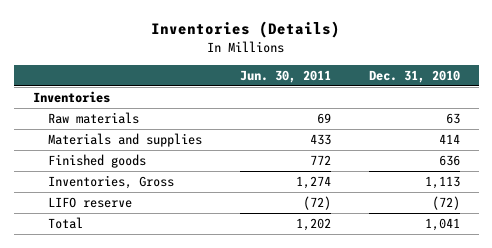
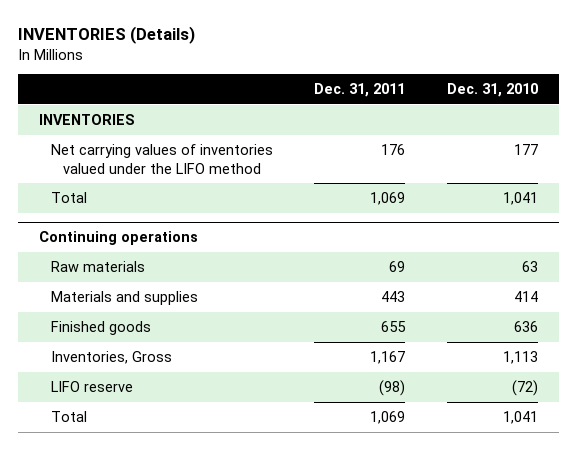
[151,21,341,39] Inventories (Details) -> [17,26,195,45] INVENTORIES (Details)
[239,69,331,83] Jun. 30, 2011 -> none
none -> [314,82,406,97] Dec. 31, 2011
[32,91,110,104] Inventories -> [38,113,135,125] INVENTORIES
none -> [50,143,273,174] Net carrying values of inventories valued under the LIFO method
none -> [50,191,87,203] Total
none -> [38,231,198,246] Continuing operations

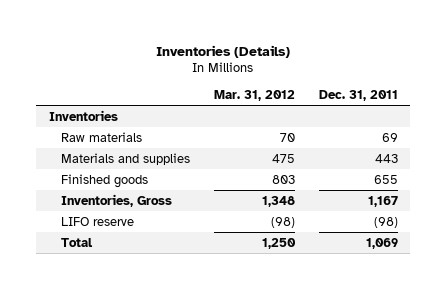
[17,26,195,45] INVENTORIES (Details) -> [156,44,291,58] Inventories (Details)
[447,82,539,97] Dec. 31, 2010 -> none
none -> [213,90,295,102] Mar. 31, 2012
[50,143,273,174] Net carrying values of inventories valued under the LIFO method -> none
[50,191,87,203] Total -> none
[38,231,198,246] Continuing operations -> none
[38,113,135,125] INVENTORIES -> [48,109,118,121] Inventories

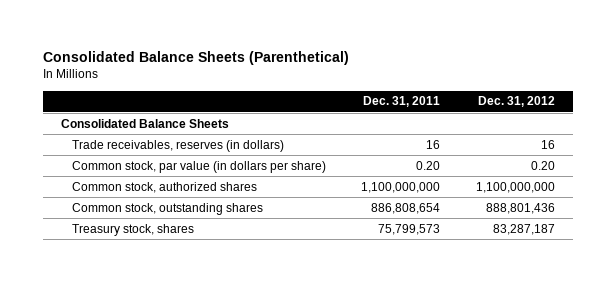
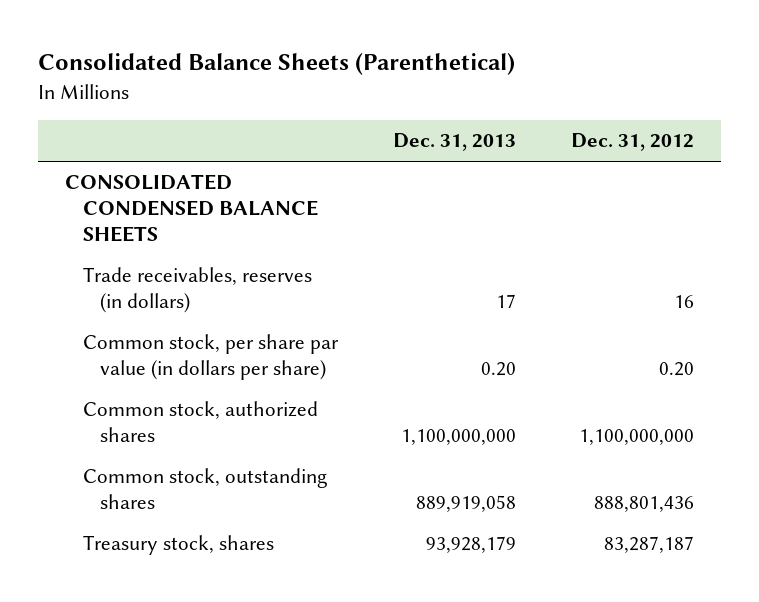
[363,96,441,108] Dec. 31, 2011 -> none
none -> [392,133,516,152] Dec. 31, 2013
[60,118,229,128] Consolidated Balance Sheets -> [65,174,318,243] CONSOLIDATED CONDENSED BALANCE SHEETS
[71,160,326,173] Common stock, par value (in dollars per share) -> [82,334,339,381] Common stock, per share par value (in dollars per share)

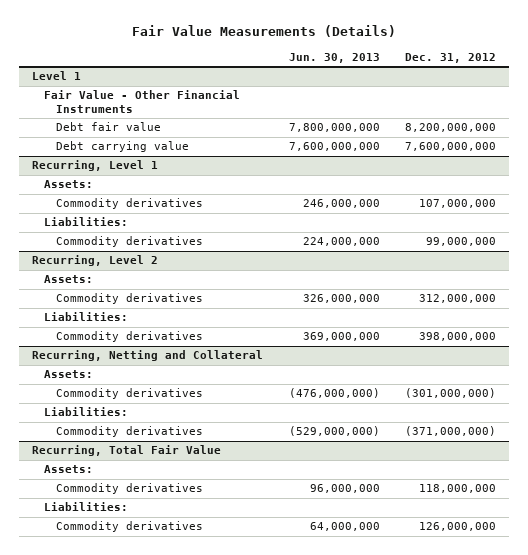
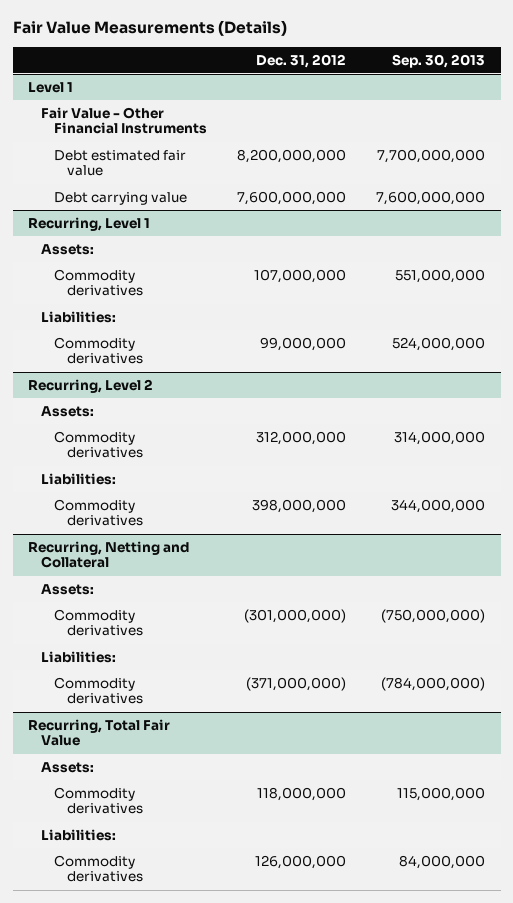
[288,52,380,63] Jun. 30, 2013 -> none
none -> [392,53,486,68] Sep. 30, 2013
[56,122,162,132] Debt fair value -> [54,149,187,177] Debt estimated fair value

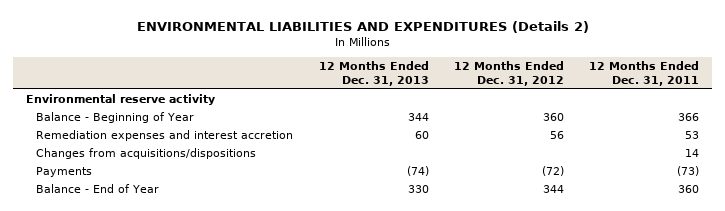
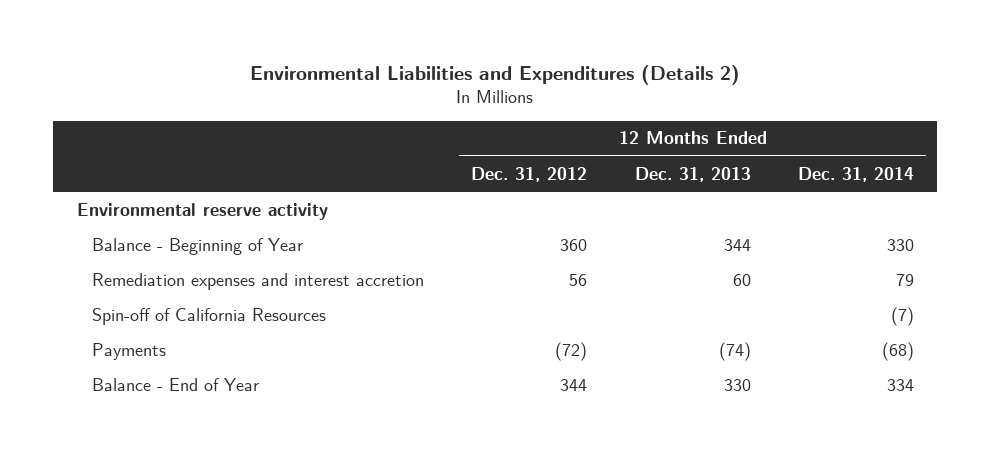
[136,20,589,33] ENVIRONMENTAL LIABILITIES AND EXPENDITURES (Details 2) -> [250,64,741,85] Environmental Liabilities and Expenditures (Details 2)
[589,61,700,86] 12 Months Ended Dec. 31, 2011 -> none
none -> [797,166,914,182] Dec. 31, 2014
[36,148,257,160] Changes from acquisitions/dispositions -> [92,307,327,325] Spin-off of California Resources

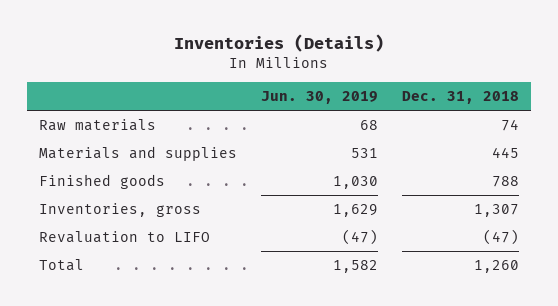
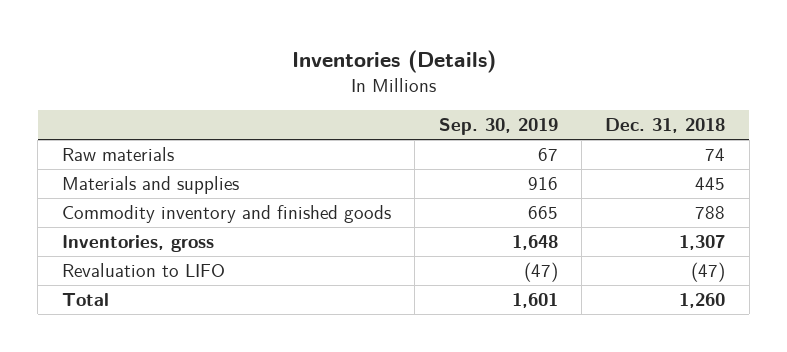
[260,91,378,105] Jun. 30, 2019 -> none
none -> [438,118,558,136] Sep. 30, 2019
[38,174,165,190] Finished goods -> [61,205,391,224] Commodity inventory and finished goods

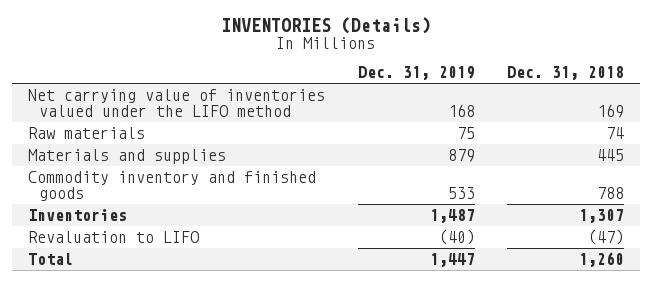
[291,49,496,73] Inventories (Details) -> [221,16,432,34] INVENTORIES (Details)
[438,118,558,136] Sep. 30, 2019 -> none
none -> [357,66,475,81] Dec. 31, 2019
none -> [28,88,326,118] Net carrying value of inventories valued under the LIFO method
[61,235,214,253] Inventories, gross -> [28,208,128,221] Inventories

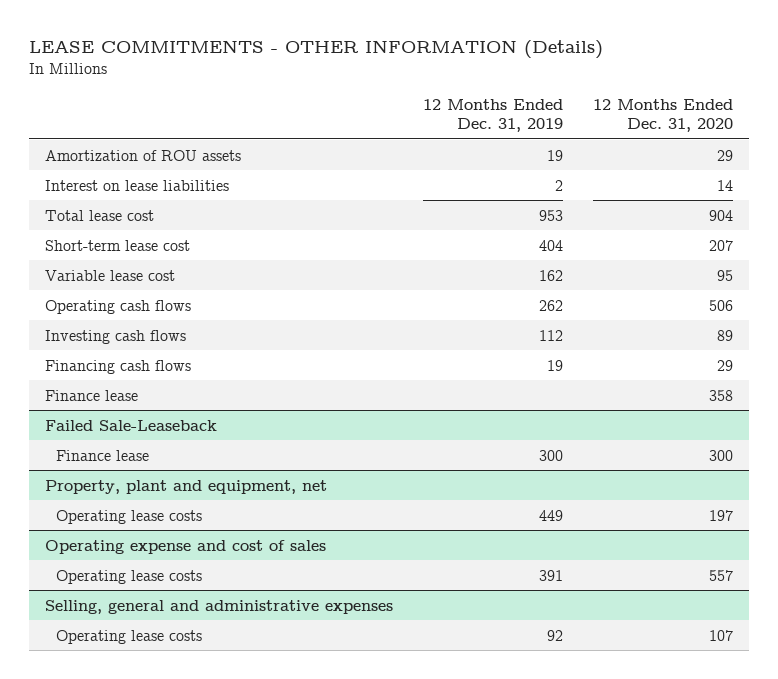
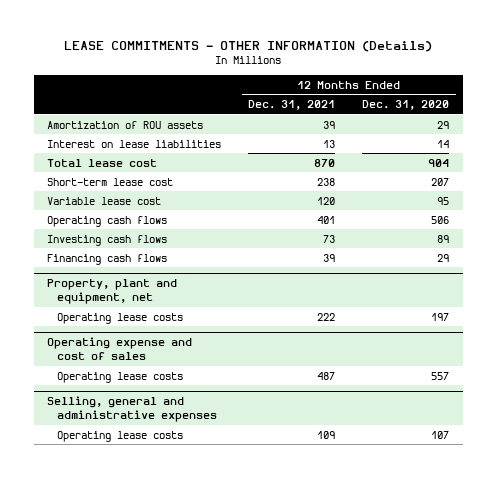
[423,99,564,132] 12 Months Ended Dec. 31, 2019 -> none
none -> [248,100,336,111] Dec. 31, 2021
[44,389,138,401] Finance lease -> none
[44,419,217,431] Failed Sale-Leaseback -> none
[56,449,150,461] Finance lease -> none

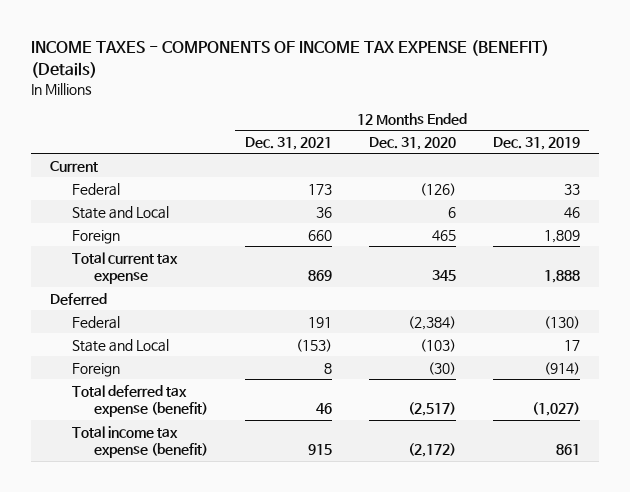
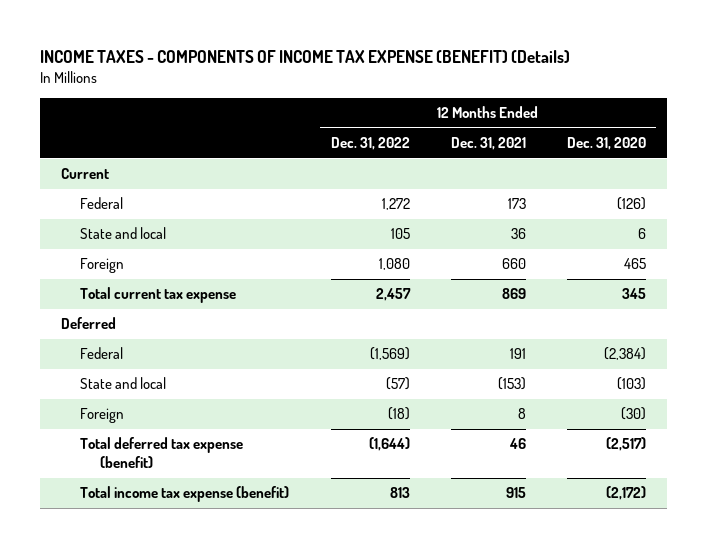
[493,137,581,151] Dec. 31, 2019 -> none
none -> [330,137,410,151] Dec. 31, 2022
[71,205,169,219] State and Local -> [80,227,167,240] State and local
[71,338,169,352] State and Local -> [80,377,167,390] State and local

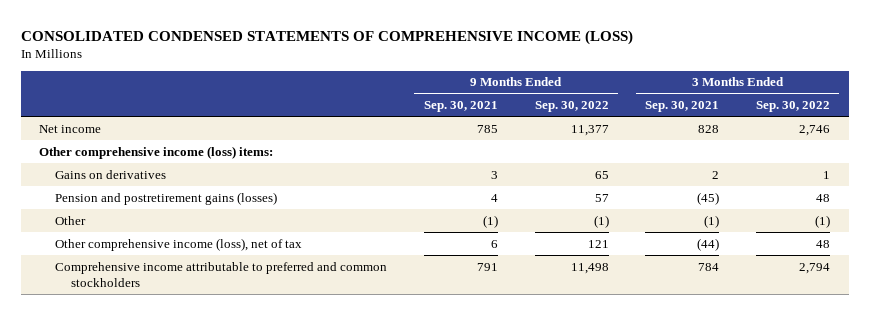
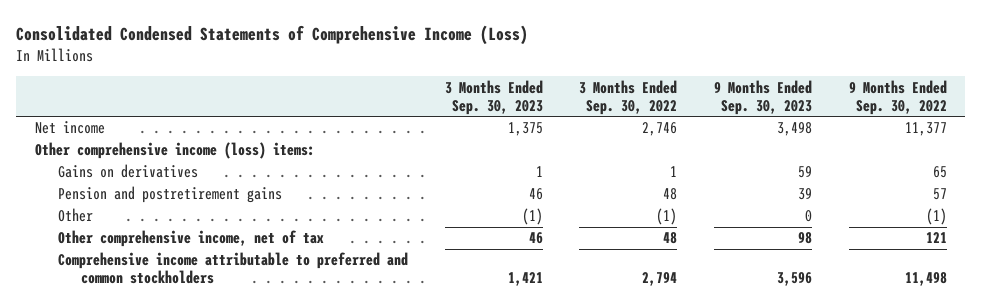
[20,29,633,45] CONSOLIDATED CONDENSED STATEMENTS OF COMPREHENSIVE INCOME (LOSS) -> [16,25,529,46] Consolidated Condensed Statements of Comprehensive Income (Loss)
[423,101,498,113] Sep. 30, 2021 -> none
[645,101,720,113] Sep. 30, 2021 -> none
none -> [444,79,543,115] 3 Months Ended Sep. 30, 2023
none -> [714,79,813,115] 9 Months Ended Sep. 30, 2023
[54,191,277,205] Pension and postretirement gains (losses) -> [57,186,282,204] Pension and postretirement gains
[54,237,302,251] Other comprehensive income (loss), net of tax -> [57,230,324,248] Other comprehensive income, net of tax

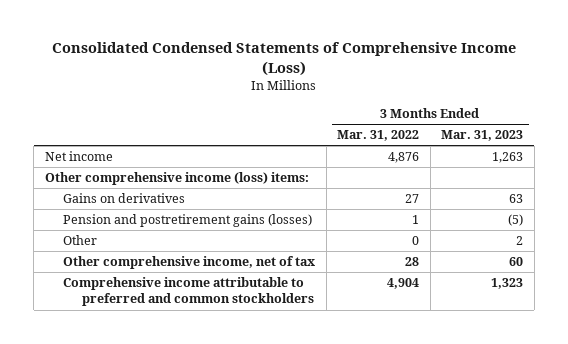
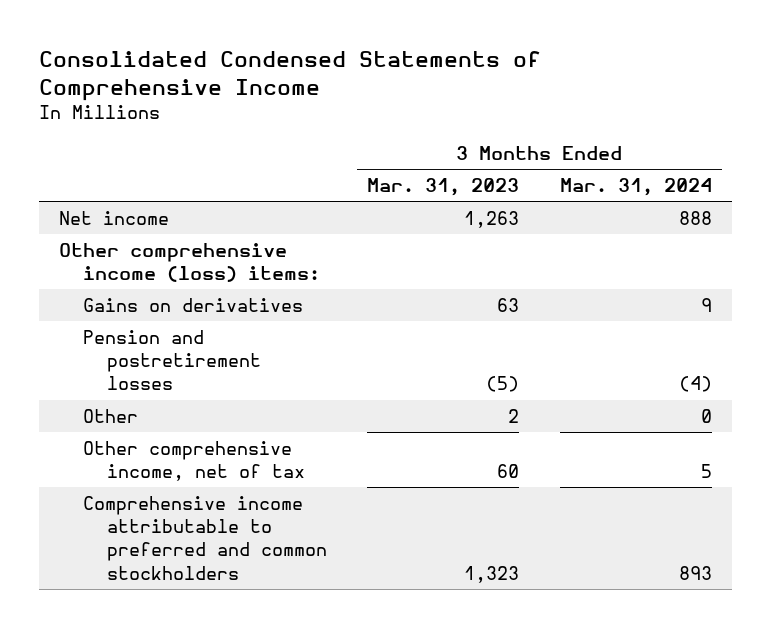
[51,42,516,76] Consolidated Condensed Statements of Comprehensive Income (Loss) -> [38,50,541,101] Consolidated Condensed Statements of Comprehensive Income
[337,130,420,142] Mar. 31, 2022 -> none
none -> [559,177,712,196] Mar. 31, 2024
[63,214,313,228] Pension and postretirement gains (losses) -> [83,329,262,391] Pension and postretirement losses

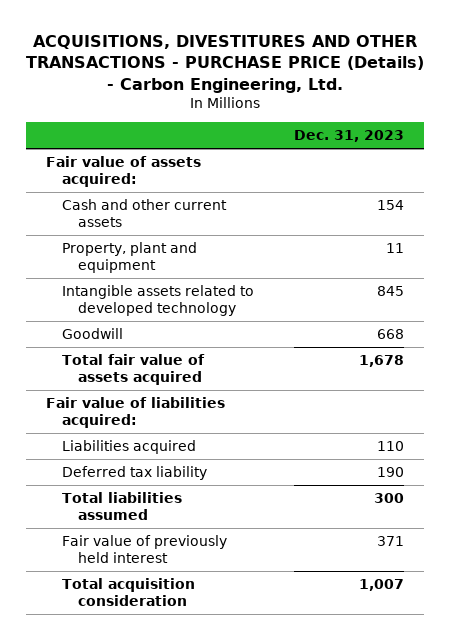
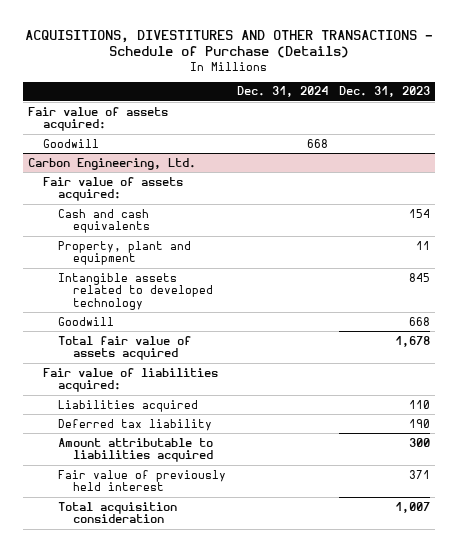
[25,35,424,93] ACQUISITIONS, DIVESTITURES AND OTHER TRANSACTIONS - PURCHASE PRICE (Details) - Carbon Engineering, Ltd. -> [24,29,433,59] ACQUISITIONS, DIVESTITURES AND OTHER TRANSACTIONS - Schedule of Purchase (Details)
none -> [236,86,328,98] Dec. 31, 2024
none -> [43,138,100,148] Goodwill
none -> [28,157,197,170] Carbon Engineering, Ltd.
none -> [43,176,184,202] Fair value of assets acquired:
[62,199,228,228] Cash and other current assets -> [58,208,150,234] Cash and cash equivalents
[62,492,183,521] Total liabilities assumed -> [58,437,214,463] Amount attributable to liabilities acquired

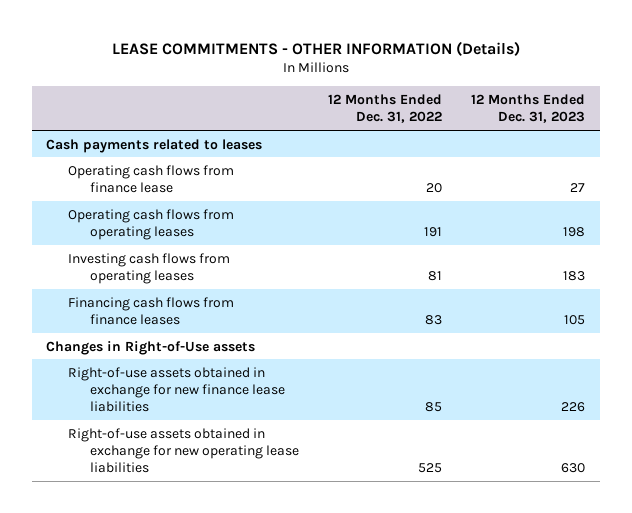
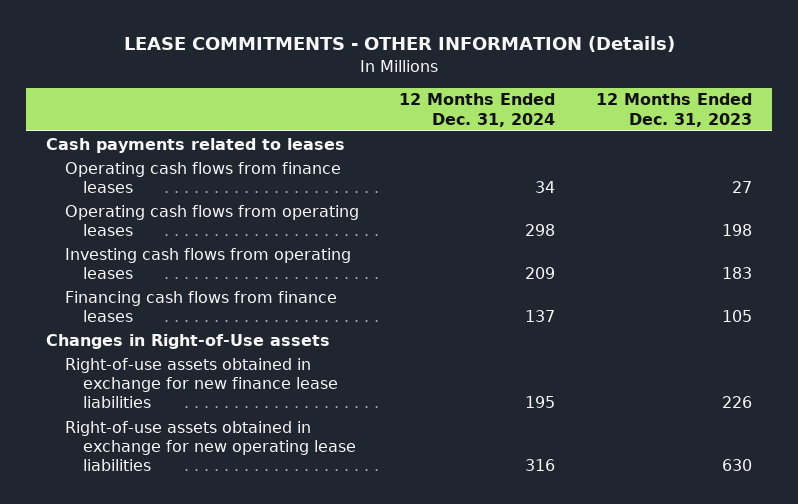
[328,93,443,124] 12 Months Ended Dec. 31, 2022 -> none
none -> [399,93,556,127] 12 Months Ended Dec. 31, 2024
[68,164,235,193] Operating cash flows from finance lease -> [64,161,341,194] Operating cash flows from finance leases

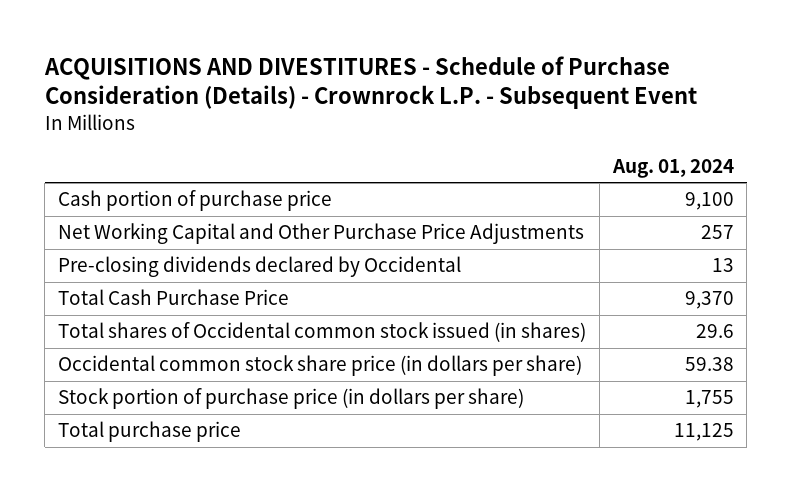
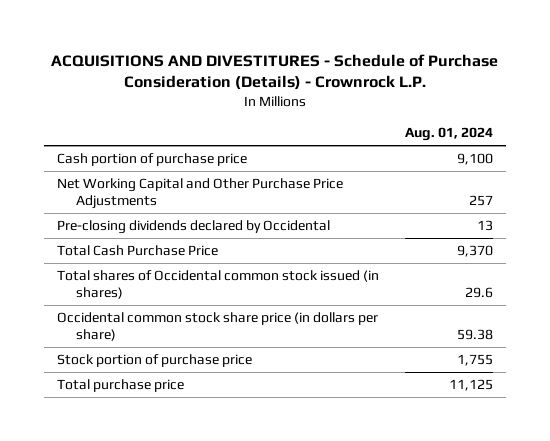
[43,55,697,110] ACQUISITIONS AND DIVESTITURES - Schedule of Purchase Consideration (Details) - Crownrock L.P. - Subsequent Event -> [51,53,499,91] ACQUISITIONS AND DIVESTITURES - Schedule of Purchase Consideration (Details) - Crownrock L.P.
[58,388,525,410] Stock portion of purchase price (in dollars per share) -> [57,353,253,367] Stock portion of purchase price

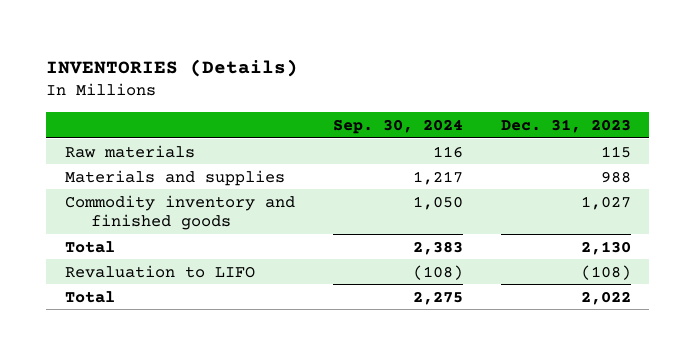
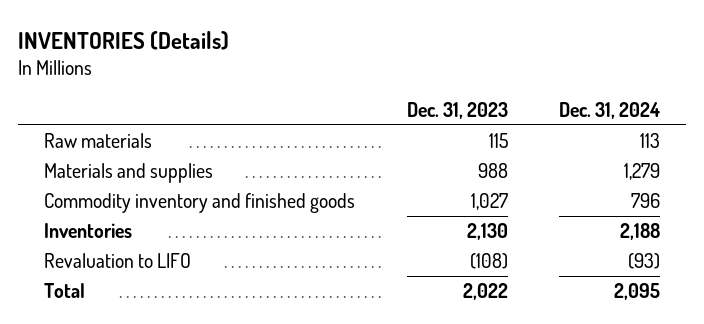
[332,118,463,134] Sep. 30, 2024 -> none
none -> [559,102,661,120] Dec. 31, 2024
[65,240,116,253] Total -> [44,223,133,239] Inventories

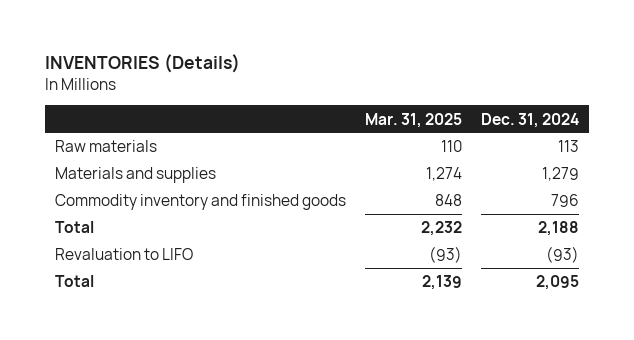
[406,102,508,120] Dec. 31, 2023 -> none
none -> [365,112,463,128] Mar. 31, 2025
[44,223,133,239] Inventories -> [54,221,94,234] Total

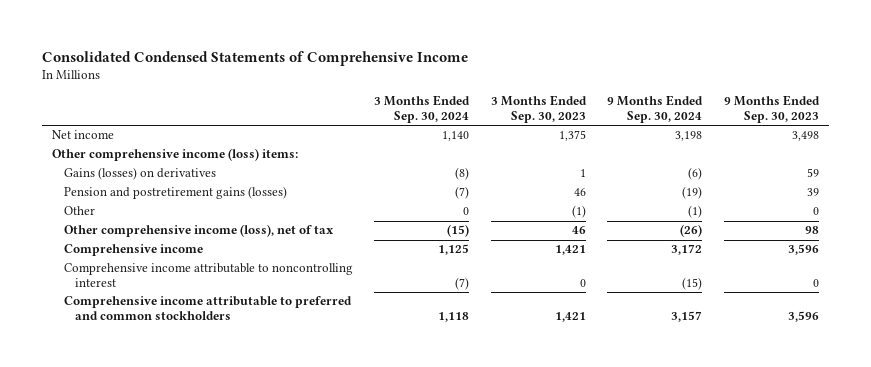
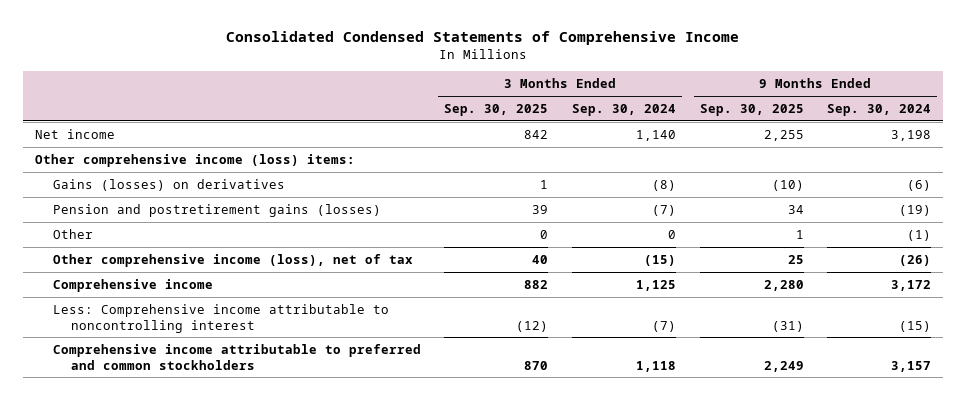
[490,95,587,124] 3 Months Ended Sep. 30, 2023 -> none
[723,95,820,124] 9 Months Ended Sep. 30, 2023 -> none
none -> [444,103,549,116] Sep. 30, 2025
none -> [699,103,804,116] Sep. 30, 2025
[63,263,353,288] Comprehensive income attributable to noncontrolling interest -> [52,303,389,333] Less: Comprehensive income attributable to noncontrolling interest

